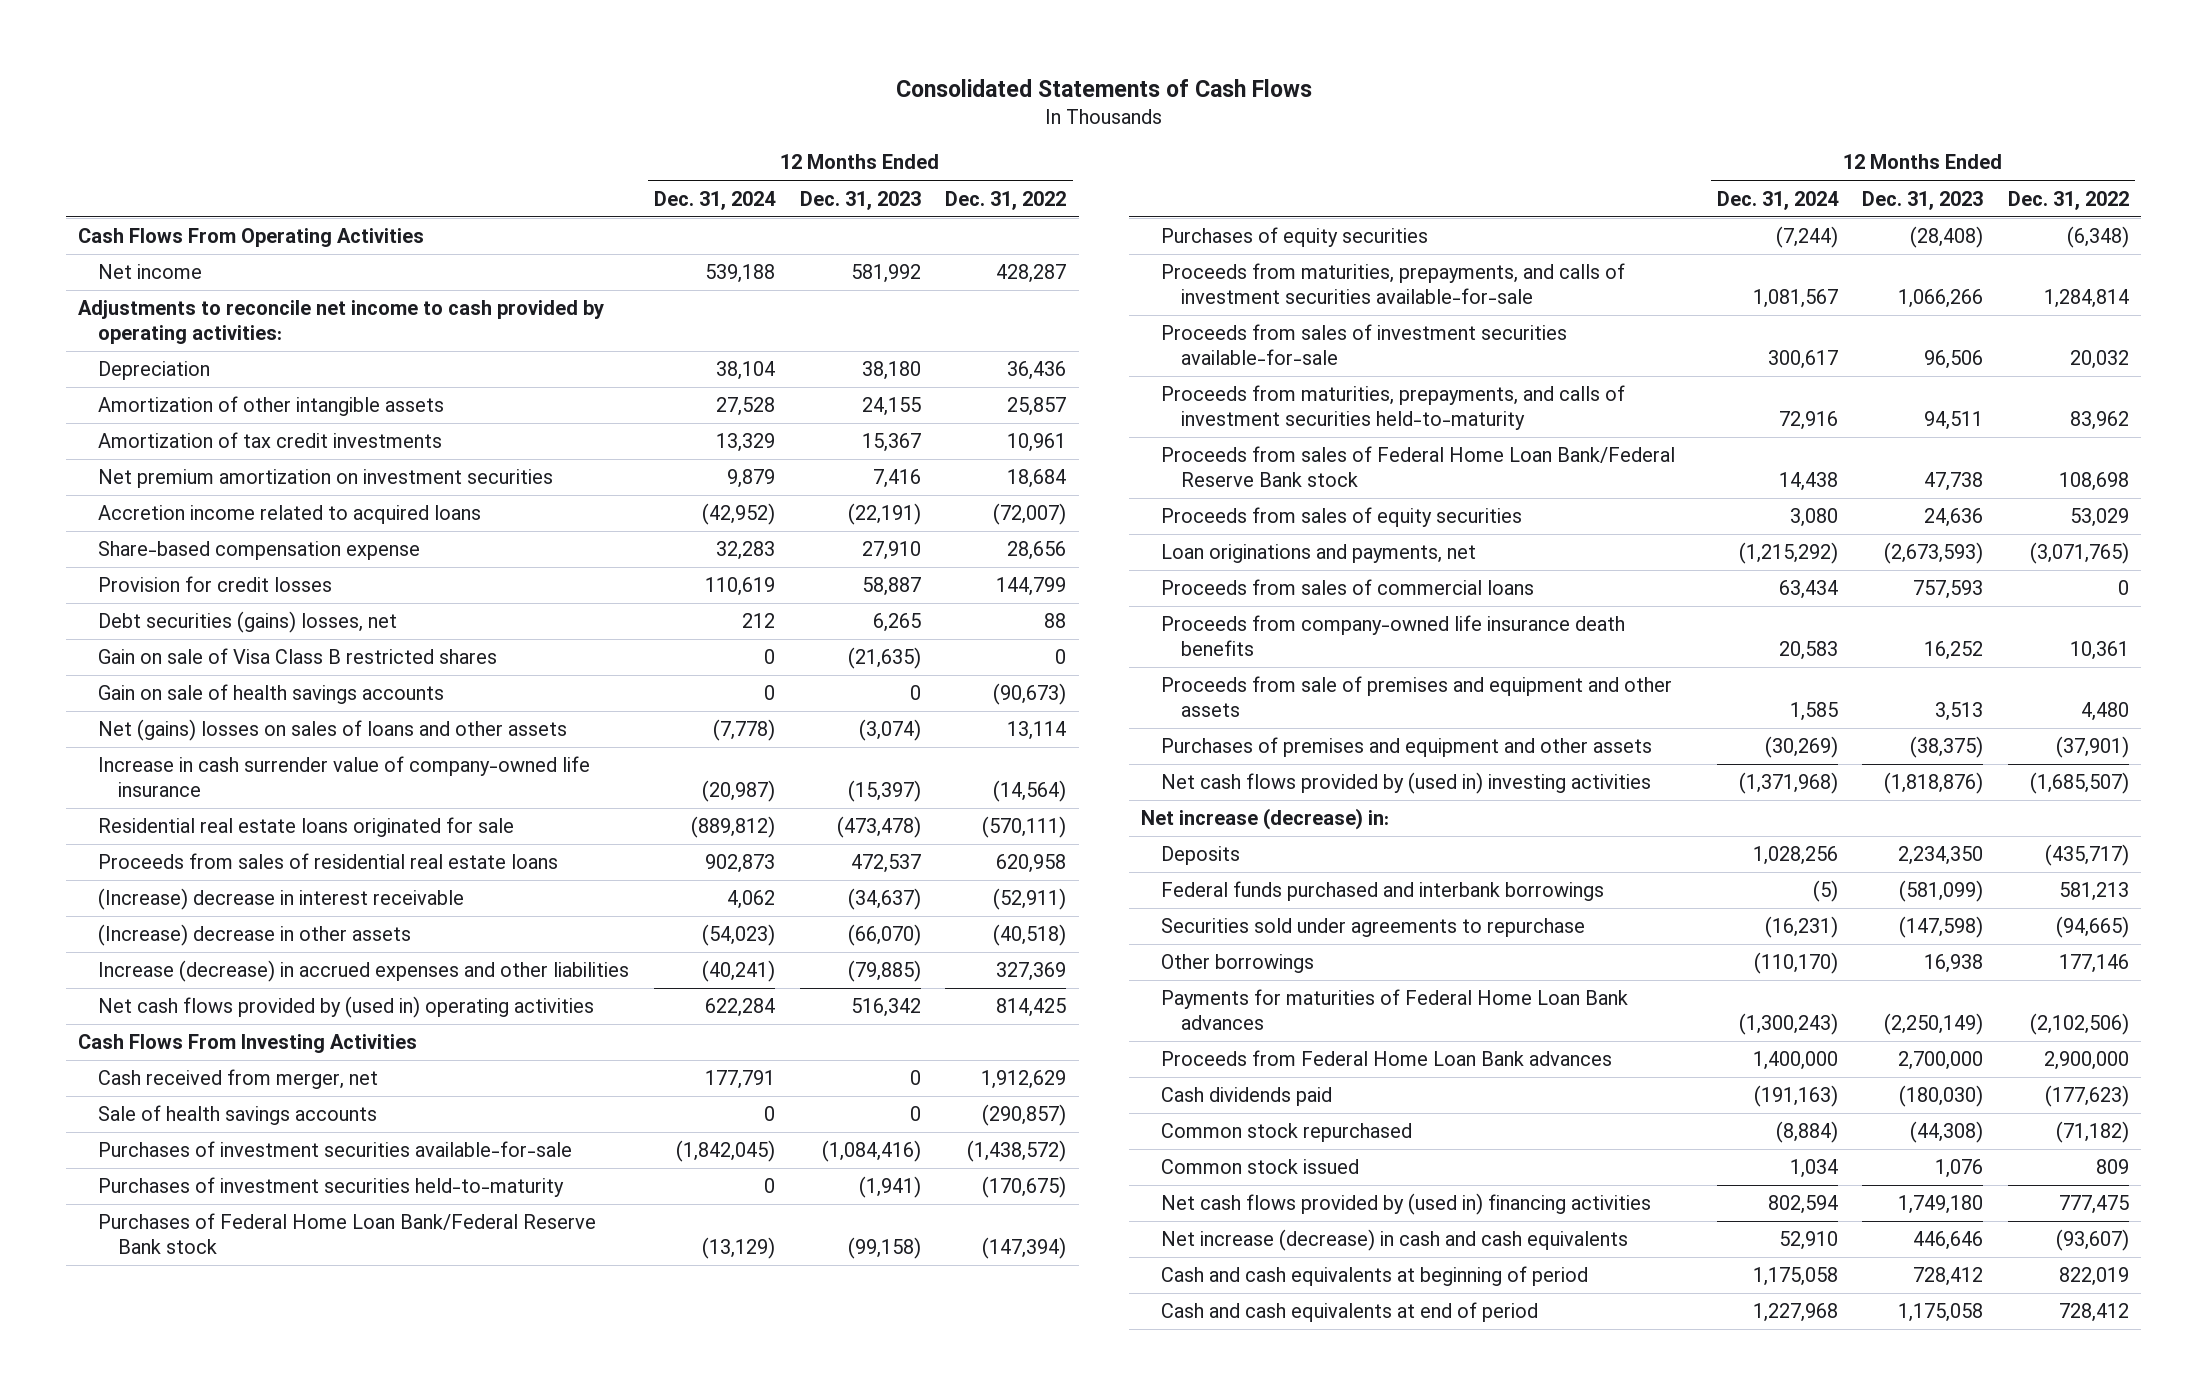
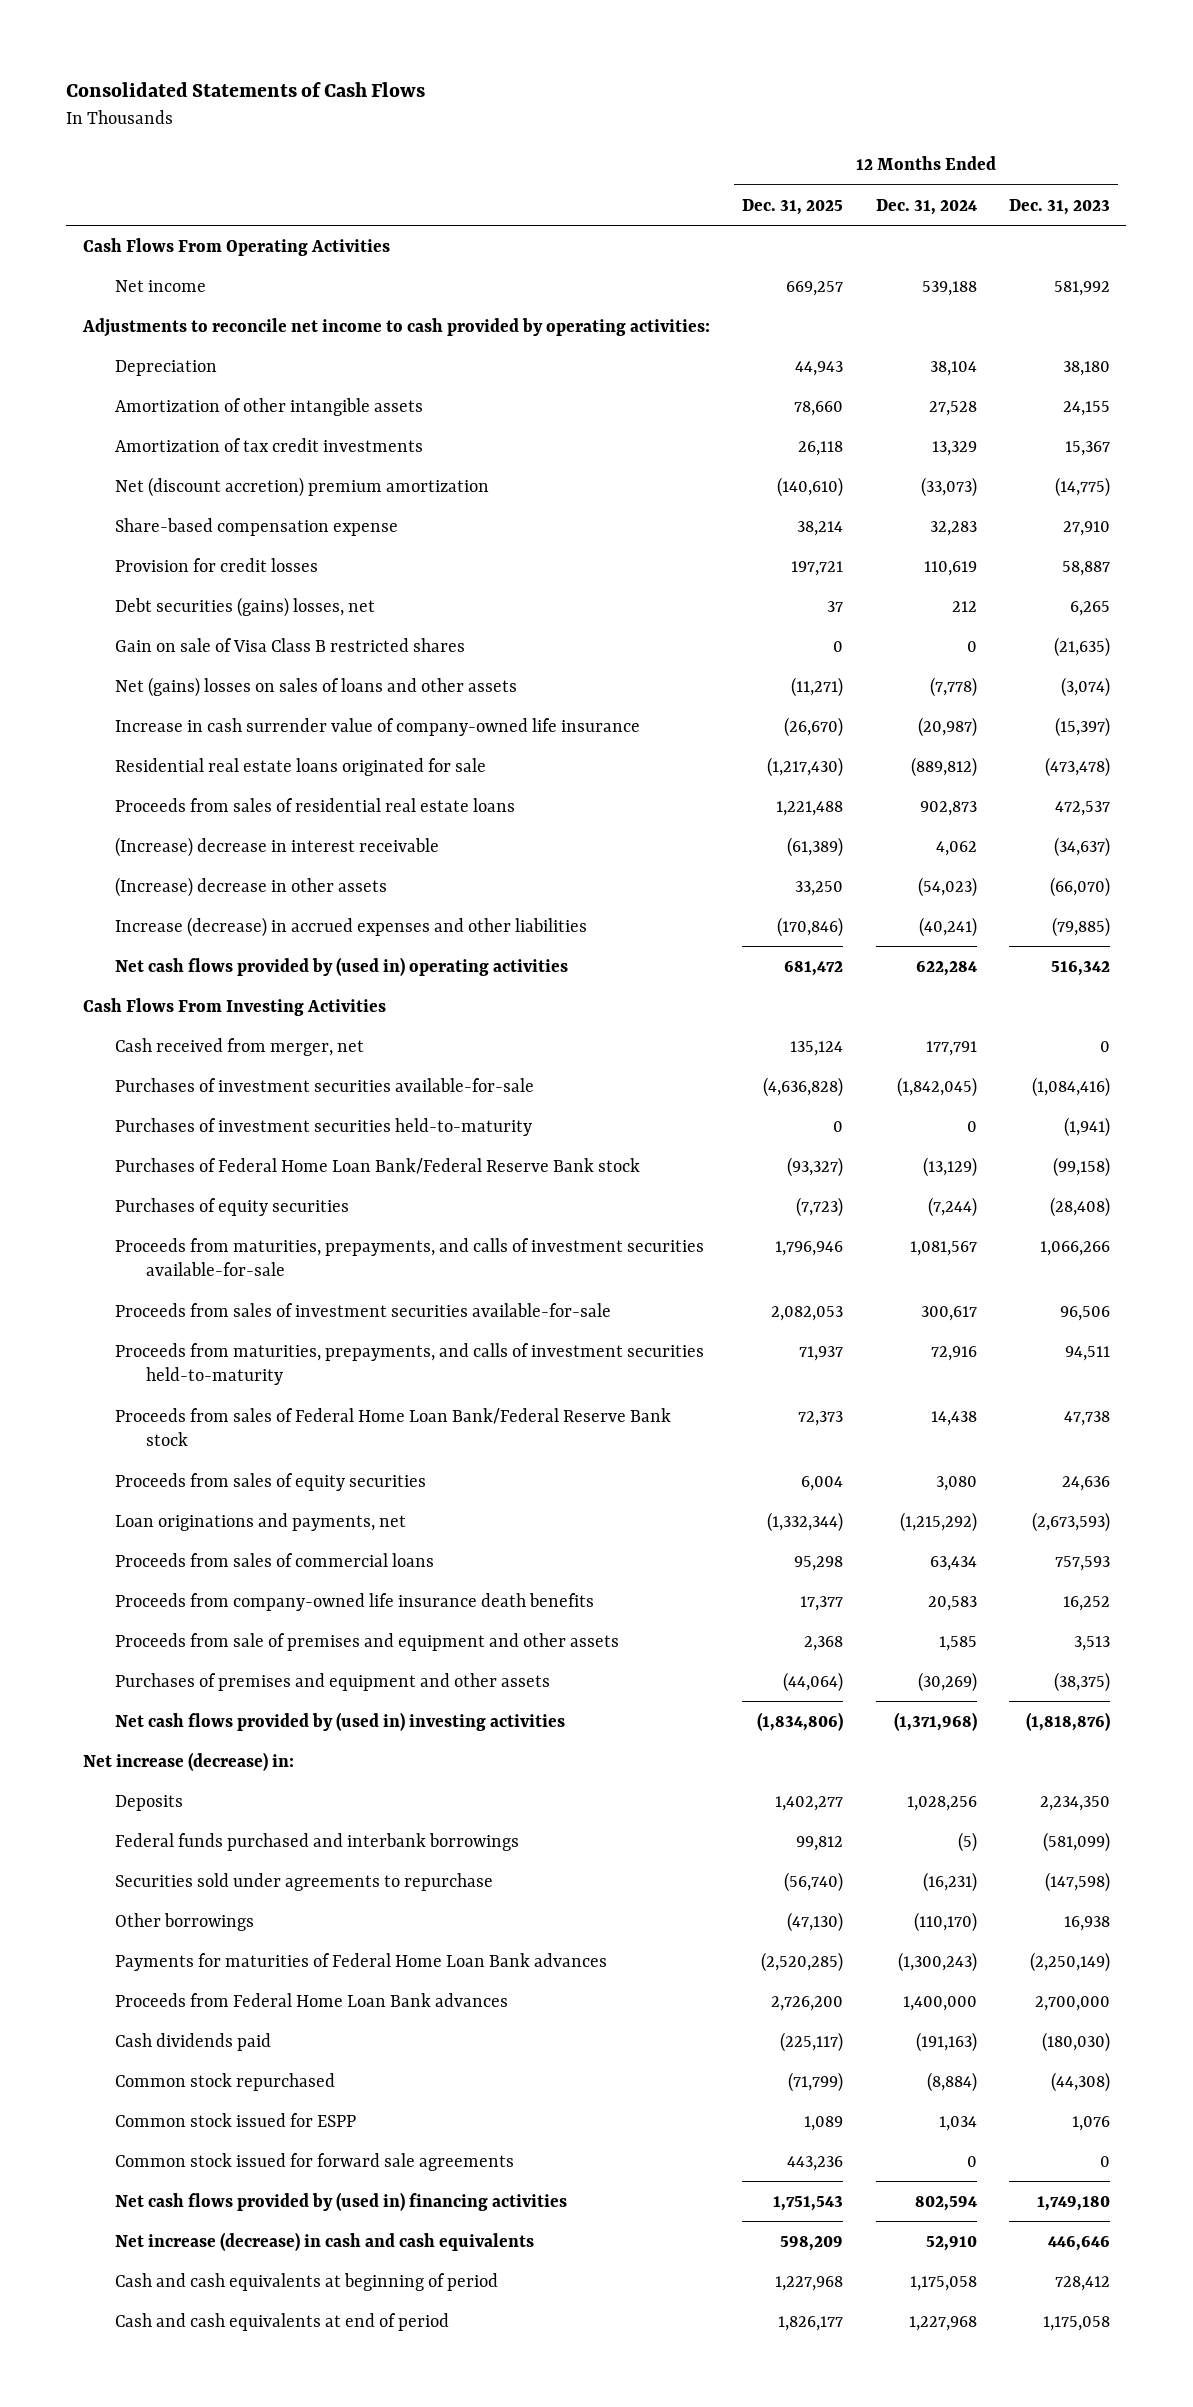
[945,190,1067,210] Dec. 31, 2022 -> none
none -> [742,198,844,215] Dec. 31, 2025
[98,505,482,525] Accretion income related to acquired loans -> none
[98,469,554,489] Net premium amortization on investment securities -> [114,476,489,497] Net (discount accretion) premium amortization
[727,469,776,489] 9,879 -> [920,476,977,497] (33,073)
[872,469,921,489] 7,416 -> [1055,476,1111,497] (14,775)
[98,684,445,705] Gain on sale of health savings accounts -> none
[98,1105,378,1126] Sale of health savings accounts -> none
[1160,1159,1359,1175] Common stock issued -> [114,2112,356,2127] Common stock issued for ESPP
none -> [114,2152,514,2171] Common stock issued for forward sale agreements

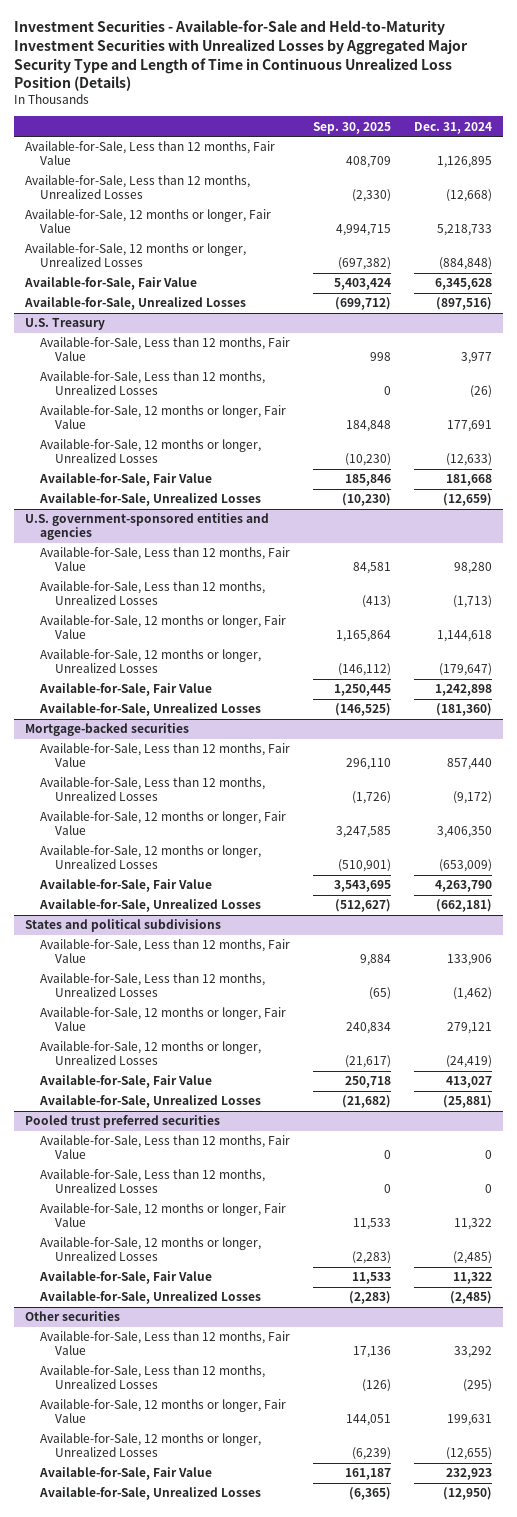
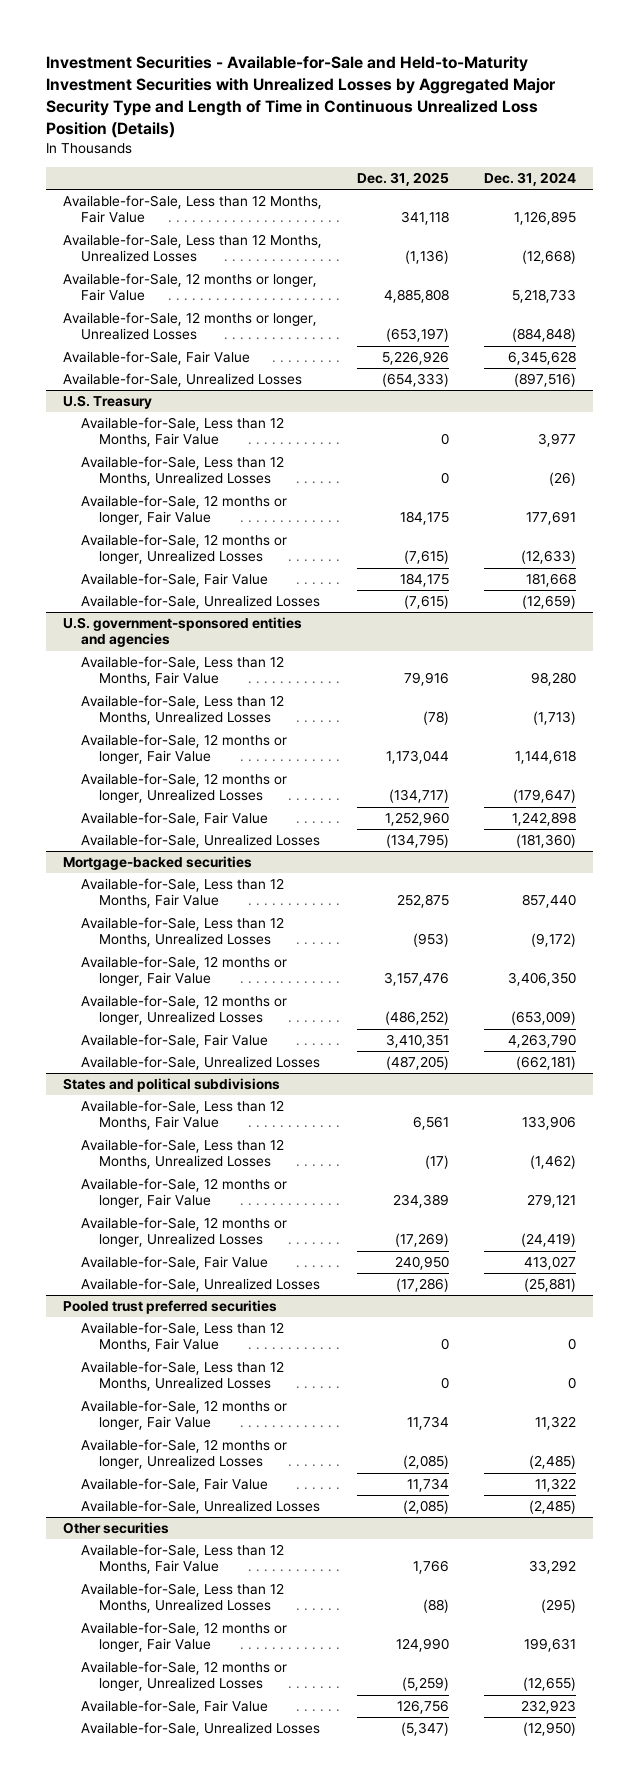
[313,121,392,134] Sep. 30, 2025 -> none
none -> [357,171,450,186] Dec. 31, 2025
[25,141,276,166] Available-for-Sale, Less than 12 months, Fair Value -> [63,195,323,224] Available-for-Sale, Less than 12 Months, Fair Value
[25,175,251,200] Available-for-Sale, Less than 12 months, Unrealized Losses -> [63,234,323,263] Available-for-Sale, Less than 12 Months, Unrealized Losses
[40,337,291,362] Available-for-Sale, Less than 12 months, Fair Value -> [81,417,285,448] Available-for-Sale, Less than 12 Months, Fair Value
[40,371,266,396] Available-for-Sale, Less than 12 months, Unrealized Losses -> [81,456,285,487] Available-for-Sale, Less than 12 Months, Unrealized Losses
[40,547,291,572] Available-for-Sale, Less than 12 months, Fair Value -> [81,656,285,687] Available-for-Sale, Less than 12 Months, Fair Value
[40,581,266,606] Available-for-Sale, Less than 12 months, Unrealized Losses -> [81,695,285,726] Available-for-Sale, Less than 12 Months, Unrealized Losses
[40,743,291,768] Available-for-Sale, Less than 12 months, Fair Value -> [81,878,285,909] Available-for-Sale, Less than 12 Months, Fair Value
[40,777,266,802] Available-for-Sale, Less than 12 months, Unrealized Losses -> [81,917,285,948] Available-for-Sale, Less than 12 Months, Unrealized Losses
[40,939,291,964] Available-for-Sale, Less than 12 months, Fair Value -> [81,1100,285,1131] Available-for-Sale, Less than 12 Months, Fair Value
[40,973,266,998] Available-for-Sale, Less than 12 months, Unrealized Losses -> [81,1139,285,1170] Available-for-Sale, Less than 12 Months, Unrealized Losses
[40,1135,291,1160] Available-for-Sale, Less than 12 months, Fair Value -> [81,1322,285,1353] Available-for-Sale, Less than 12 Months, Fair Value
[40,1169,266,1194] Available-for-Sale, Less than 12 months, Unrealized Losses -> [81,1361,285,1392] Available-for-Sale, Less than 12 Months, Unrealized Losses
[40,1331,291,1356] Available-for-Sale, Less than 12 months, Fair Value -> [81,1544,285,1575] Available-for-Sale, Less than 12 Months, Fair Value
[40,1365,266,1390] Available-for-Sale, Less than 12 months, Unrealized Losses -> [81,1583,285,1614] Available-for-Sale, Less than 12 Months, Unrealized Losses

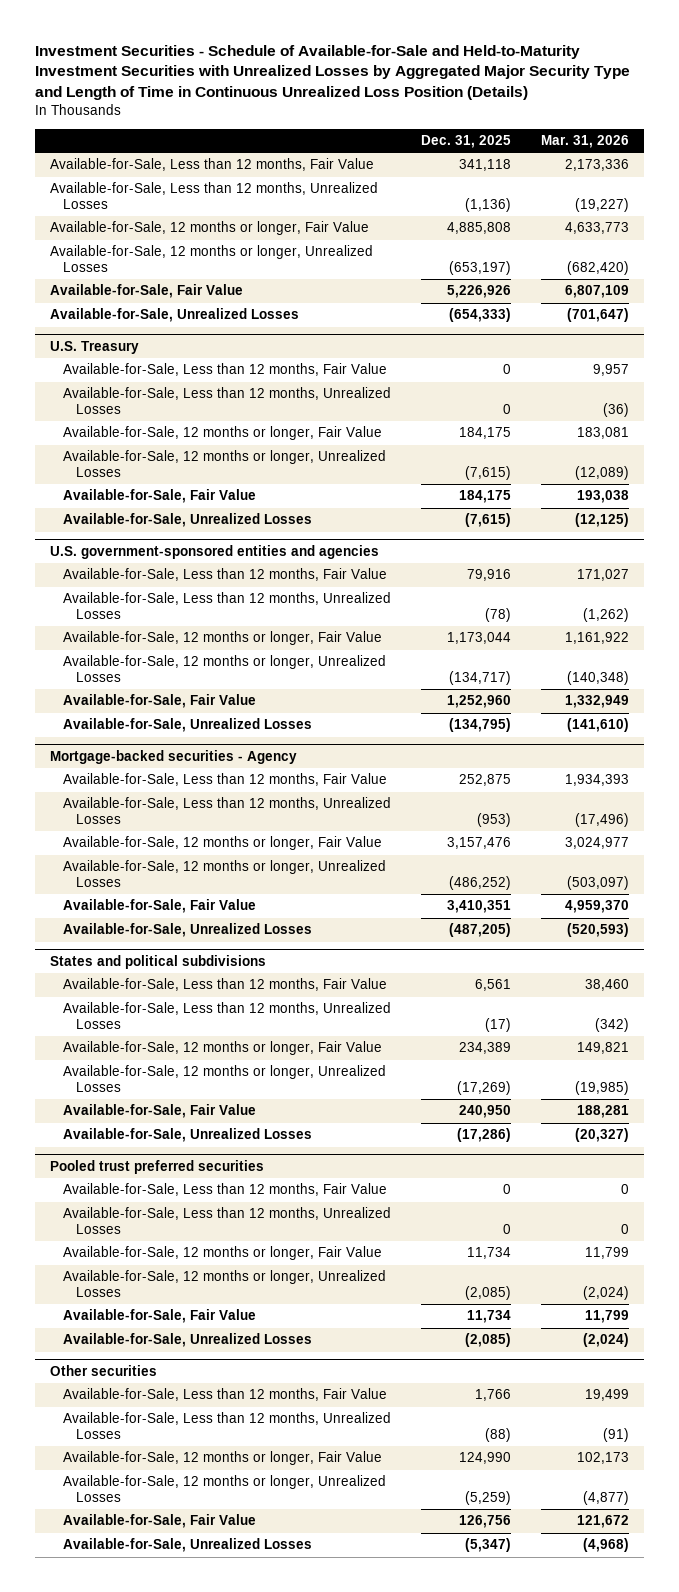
[45,55,556,138] Investment Securities - Available-for-Sale and Held-to-Maturity Investment Securities with Unrealized Losses by Aggregated Major Security Type and Length of Time in Continuous Unrealized Loss Position (Details) -> [34,44,630,101] Investment Securities - Schedule of Available-for-Sale and Held-to-Maturity Investment Securities with Unrealized Losses by Aggregated Major Security Type and Length of Time in Continuous Unrealized Loss Position (Details)
[483,171,576,186] Dec. 31, 2024 -> none
none -> [541,134,630,148] Mar. 31, 2026
[63,195,323,224] Available-for-Sale, Less than 12 Months, Fair Value -> [49,158,374,172] Available-for-Sale, Less than 12 months, Fair Value
[63,234,323,263] Available-for-Sale, Less than 12 Months, Unrealized Losses -> [49,182,378,209] Available-for-Sale, Less than 12 months, Unrealized Losses
[81,417,285,448] Available-for-Sale, Less than 12 Months, Fair Value -> [63,363,388,377] Available-for-Sale, Less than 12 months, Fair Value
[81,456,285,487] Available-for-Sale, Less than 12 Months, Unrealized Losses -> [63,387,392,414] Available-for-Sale, Less than 12 months, Unrealized Losses
[81,656,285,687] Available-for-Sale, Less than 12 Months, Fair Value -> [63,568,388,582] Available-for-Sale, Less than 12 months, Fair Value
[81,695,285,726] Available-for-Sale, Less than 12 Months, Unrealized Losses -> [63,592,392,619] Available-for-Sale, Less than 12 months, Unrealized Losses
[63,856,253,871] Mortgage-backed securities -> [49,750,297,765] Mortgage-backed securities - Agency
[81,878,285,909] Available-for-Sale, Less than 12 Months, Fair Value -> [63,773,388,787] Available-for-Sale, Less than 12 months, Fair Value
[81,917,285,948] Available-for-Sale, Less than 12 Months, Unrealized Losses -> [63,797,392,824] Available-for-Sale, Less than 12 months, Unrealized Losses
[81,1100,285,1131] Available-for-Sale, Less than 12 Months, Fair Value -> [63,978,388,992] Available-for-Sale, Less than 12 months, Fair Value
[81,1139,285,1170] Available-for-Sale, Less than 12 Months, Unrealized Losses -> [63,1002,392,1029] Available-for-Sale, Less than 12 months, Unrealized Losses
[81,1322,285,1353] Available-for-Sale, Less than 12 Months, Fair Value -> [63,1183,388,1197] Available-for-Sale, Less than 12 months, Fair Value
[81,1361,285,1392] Available-for-Sale, Less than 12 Months, Unrealized Losses -> [63,1207,392,1234] Available-for-Sale, Less than 12 months, Unrealized Losses
[81,1544,285,1575] Available-for-Sale, Less than 12 Months, Fair Value -> [63,1388,388,1402] Available-for-Sale, Less than 12 months, Fair Value
[81,1583,285,1614] Available-for-Sale, Less than 12 Months, Unrealized Losses -> [63,1412,392,1439] Available-for-Sale, Less than 12 months, Unrealized Losses

